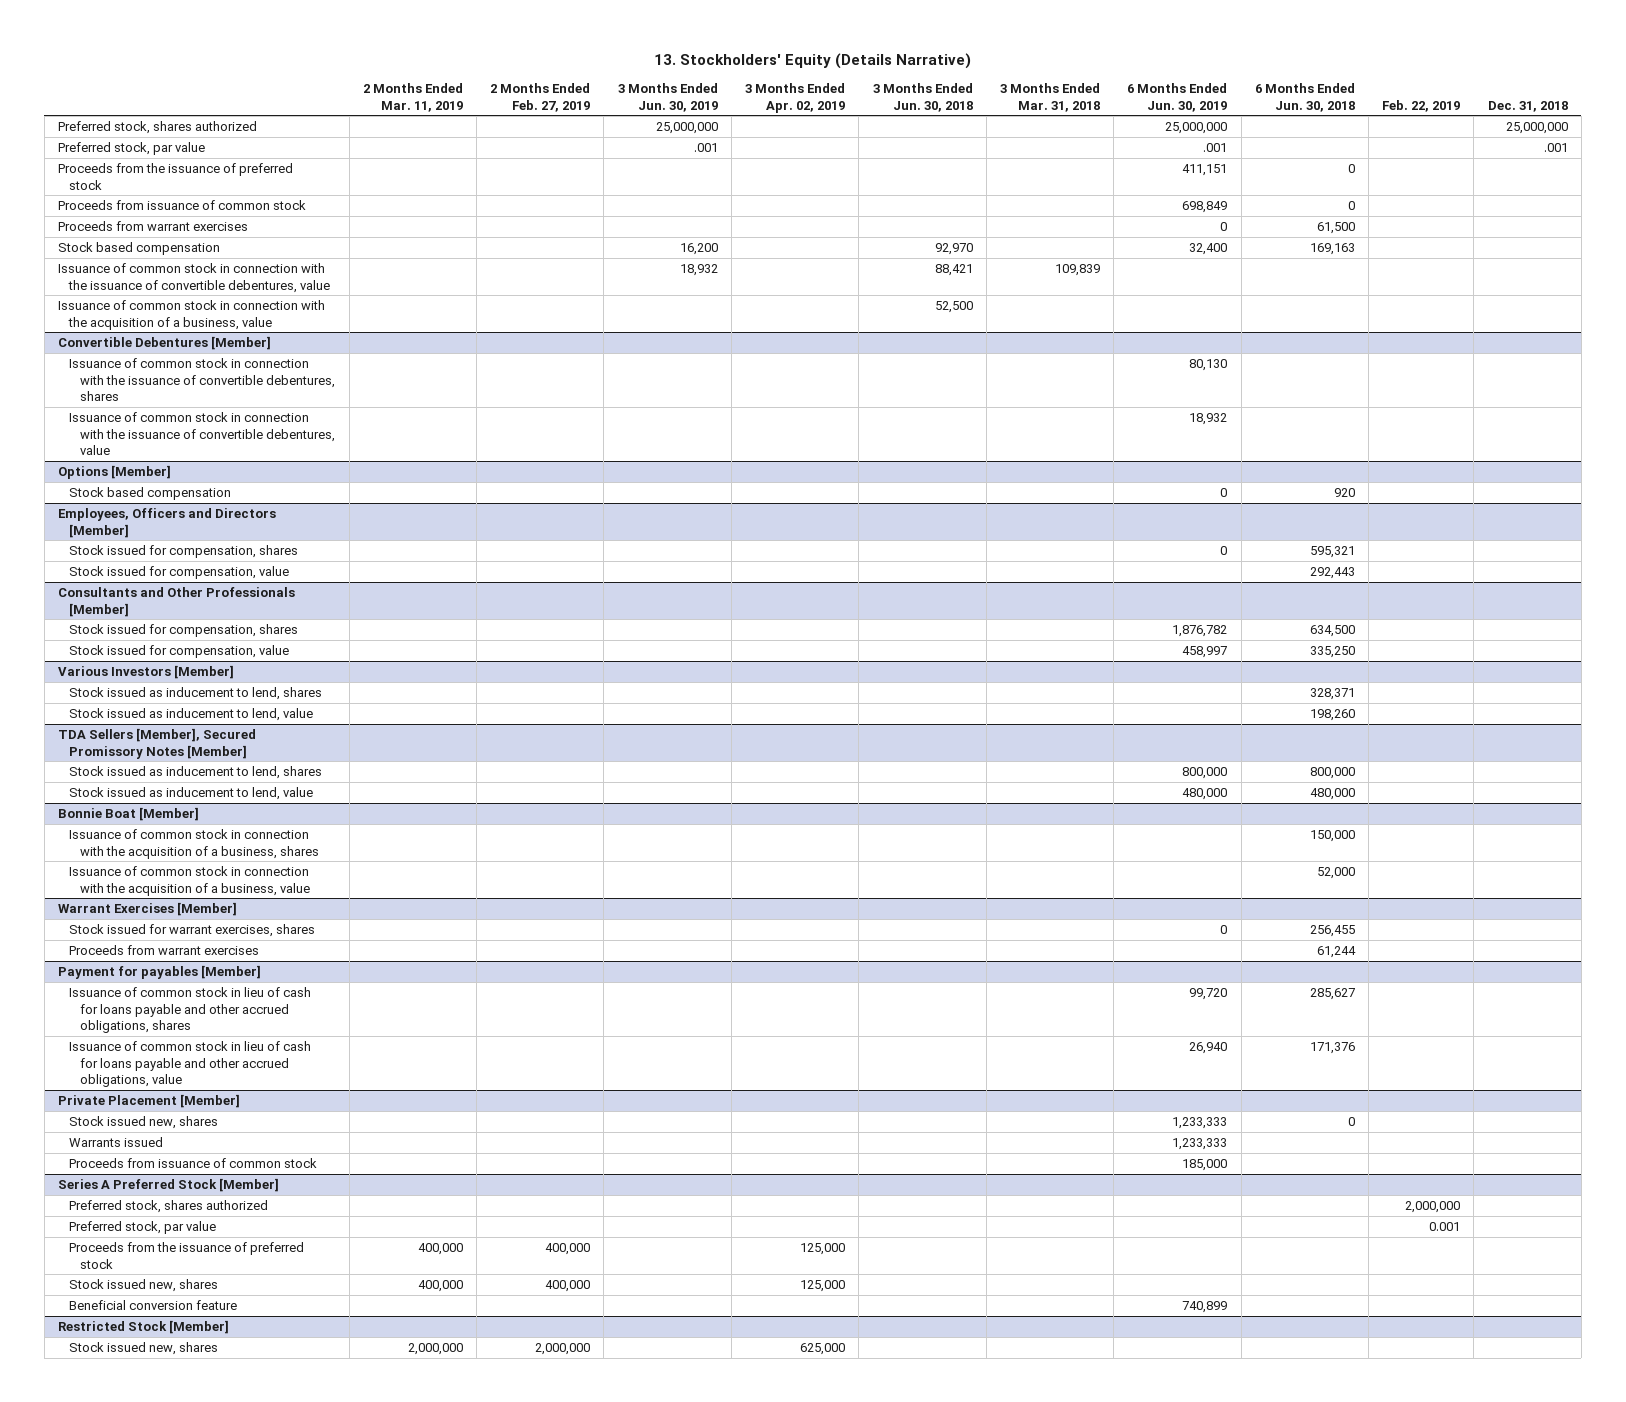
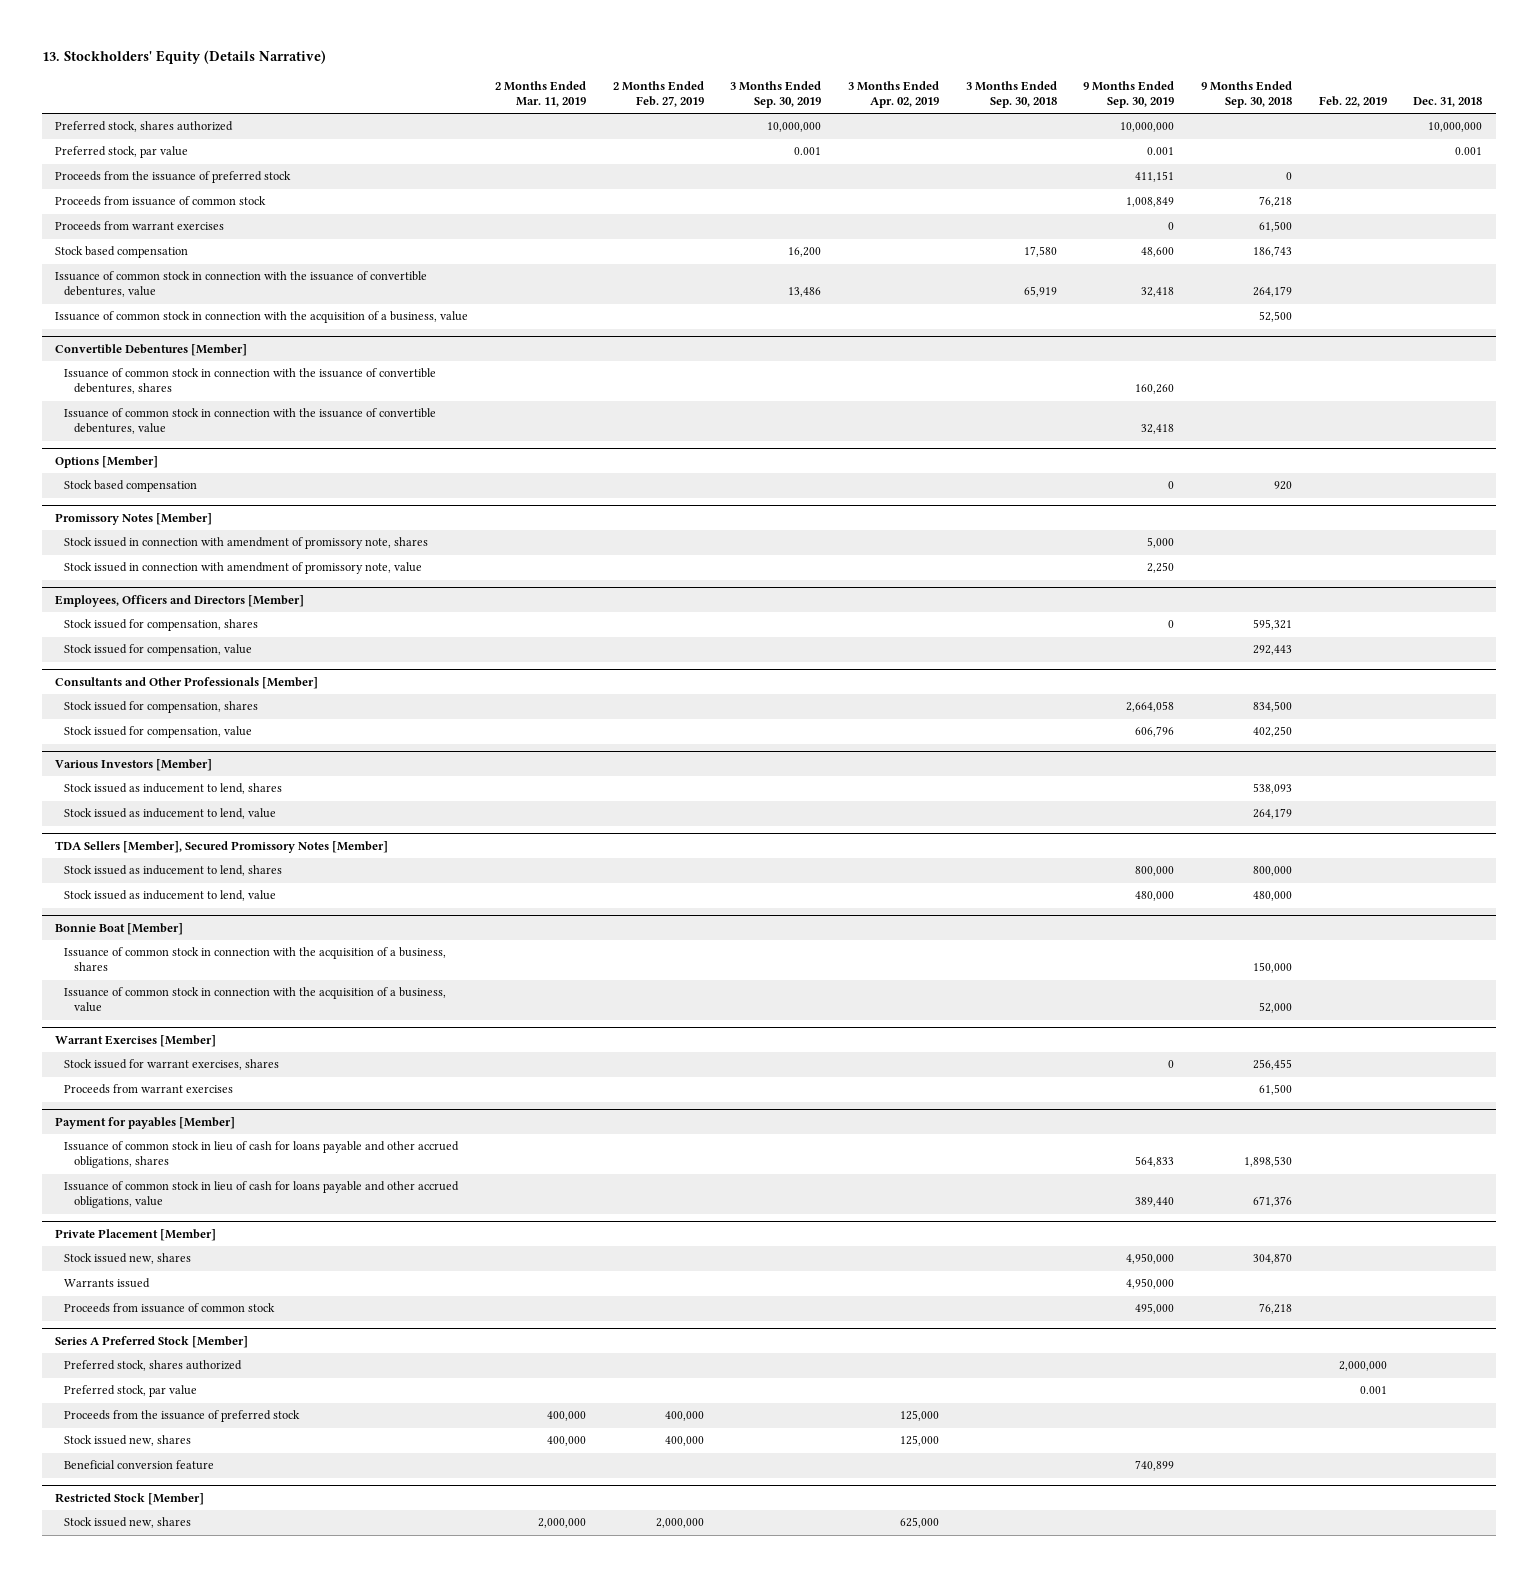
[617,82,718,112] 3 Months Ended Jun. 30, 2019 -> none
[872,82,973,112] 3 Months Ended Jun. 30, 2018 -> none
[999,82,1100,112] 3 Months Ended Mar. 31, 2018 -> none
[1127,82,1228,112] 6 Months Ended Jun. 30, 2019 -> none
[1254,82,1355,112] 6 Months Ended Jun. 30, 2018 -> none
none -> [730,81,822,109] 3 Months Ended Sep. 30, 2019
none -> [965,81,1057,109] 3 Months Ended Sep. 30, 2018
none -> [1083,81,1175,109] 9 Months Ended Sep. 30, 2019
none -> [1200,81,1292,109] 9 Months Ended Sep. 30, 2018
[1505,122,1568,135] 25,000,000 -> [1428,122,1483,133] 10,000,000
[1543,143,1568,153] .001 -> [1455,147,1483,156] 0.001
none -> [55,512,213,525] Promissory Notes [Member]
none -> [64,537,429,550] Stock issued in connection with amendment of promissory note, shares
none -> [64,562,423,575] Stock issued in connection with amendment of promissory note, value

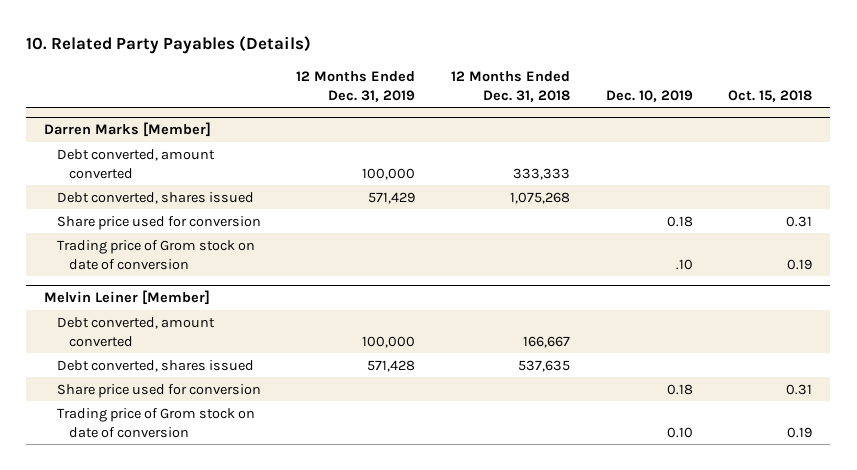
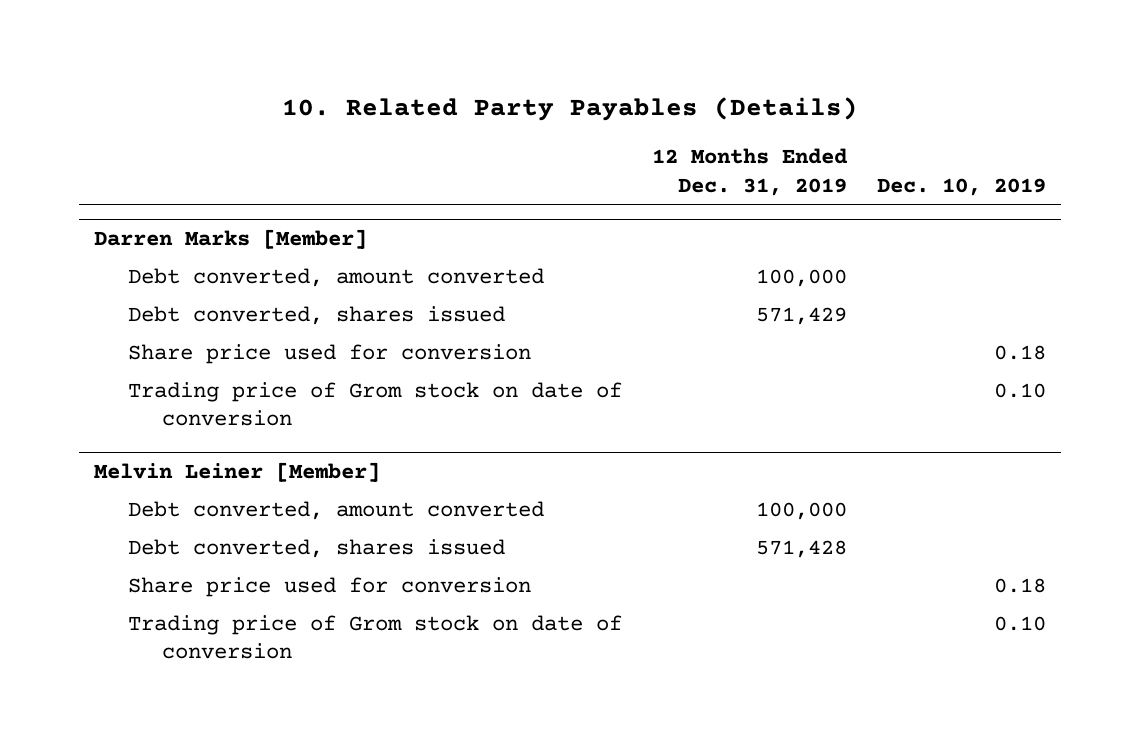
[450,70,570,102] 12 Months Ended Dec. 31, 2018 -> none
[728,89,813,102] Oct. 15, 2018 -> none
[675,258,693,270] .10 -> [993,382,1046,398] 0.10

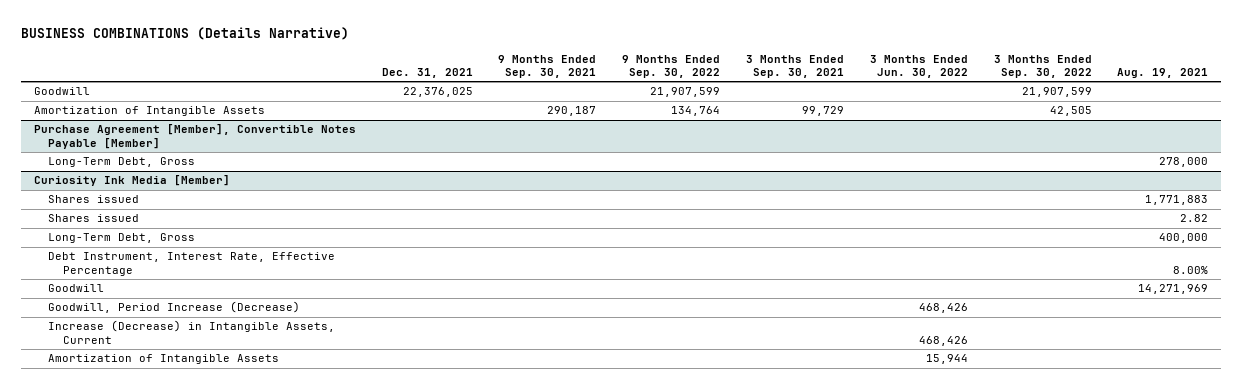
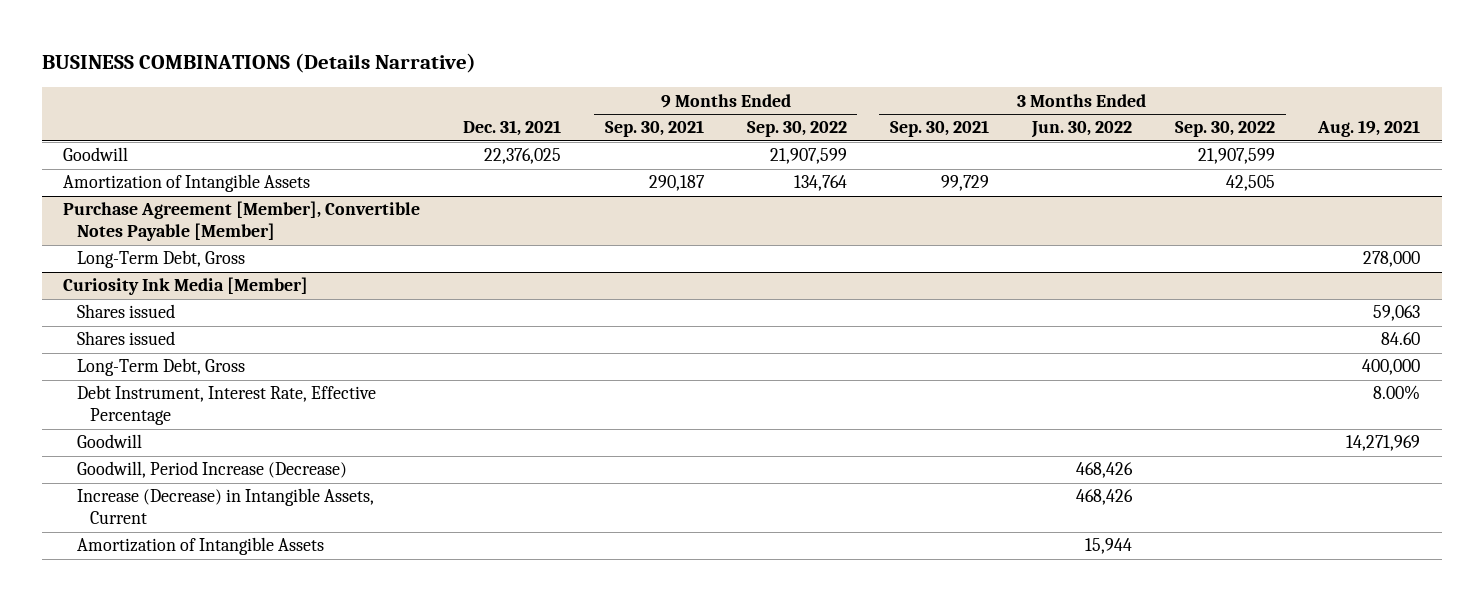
[1145,195,1209,206] 1,771,883 -> [1372,305,1420,322] 59,063
[1180,214,1209,223] 2.82 -> [1380,332,1420,346] 84.60

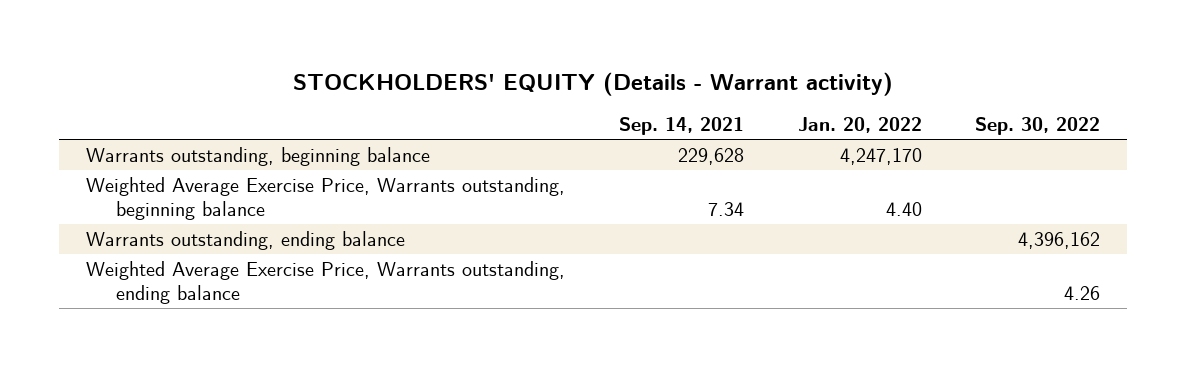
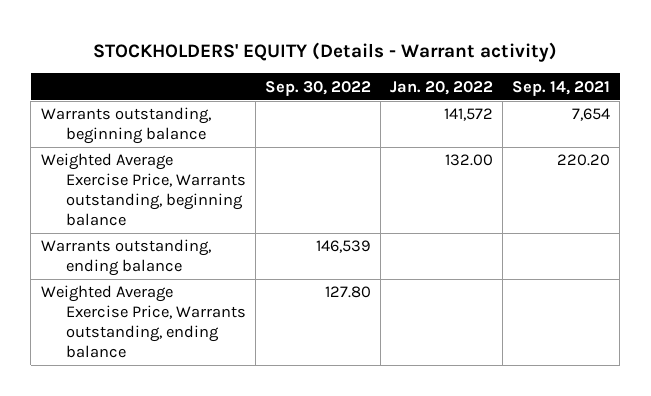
[677,147,744,165] 229,628 -> [572,108,611,122] 7,654
[839,147,922,165] 4,247,170 -> [444,108,494,122] 141,572
[707,202,744,217] 7.34 -> [557,154,611,167] 220.20
[885,202,922,217] 4.40 -> [445,154,494,167] 132.00
[1018,231,1101,249] 4,396,162 -> [315,240,371,254] 146,539
[1064,286,1101,301] 4.26 -> [324,286,371,299] 127.80

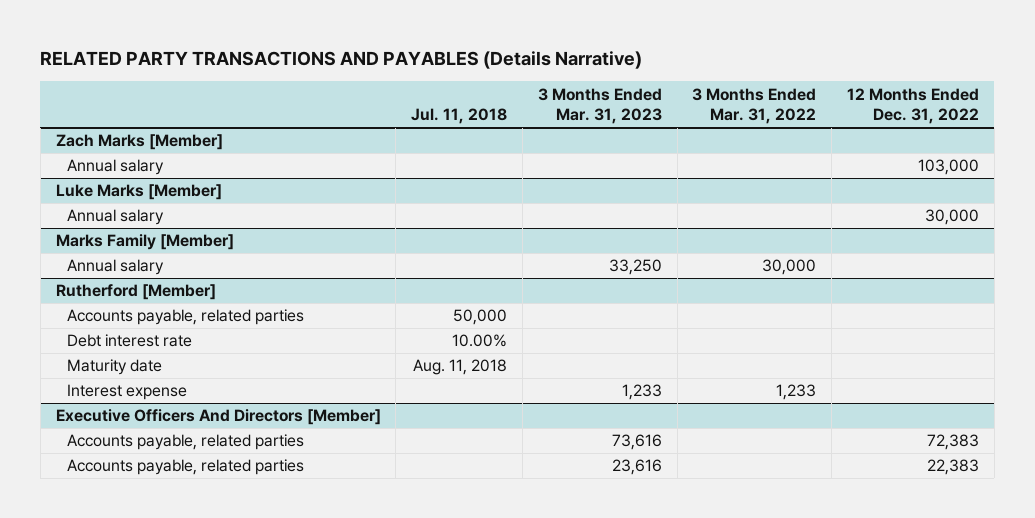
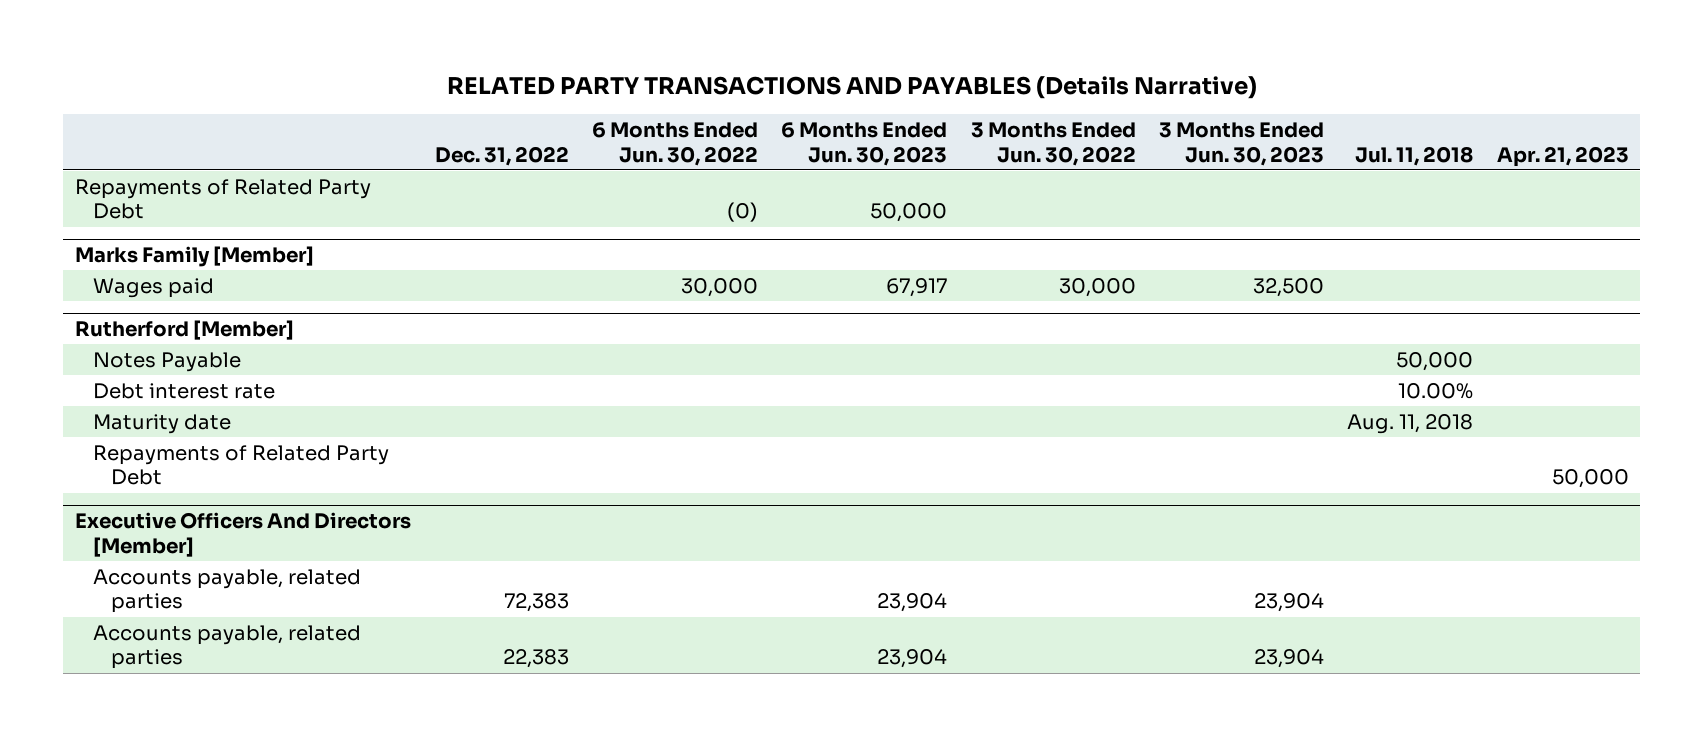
[537,87,662,125] 3 Months Ended Mar. 31, 2023 -> none
[692,87,817,125] 3 Months Ended Mar. 31, 2022 -> none
[847,87,980,125] 12 Months Ended Dec. 31, 2022 -> none
none -> [434,145,569,166] Dec. 31, 2022
none -> [591,121,758,166] 6 Months Ended Jun. 30, 2022
none -> [781,121,948,166] 6 Months Ended Jun. 30, 2023
none -> [970,121,1136,166] 3 Months Ended Jun. 30, 2022
none -> [1158,121,1324,166] 3 Months Ended Jun. 30, 2023
none -> [1496,145,1629,167] Apr. 21, 2023
[55,134,223,151] Zach Marks [Member] -> none
[67,159,165,176] Annual salary -> none
[55,184,222,201] Luke Marks [Member] -> none
[67,209,165,226] Annual salary -> none
none -> [75,178,372,220] Repayments of Related Party Debt
[67,259,165,276] Annual salary -> [93,277,215,298] Wages paid
[67,309,305,326] Accounts payable, related parties -> [93,351,242,372] Notes Payable
[67,384,188,401] Interest expense -> none
none -> [93,444,390,486] Repayments of Related Party Debt

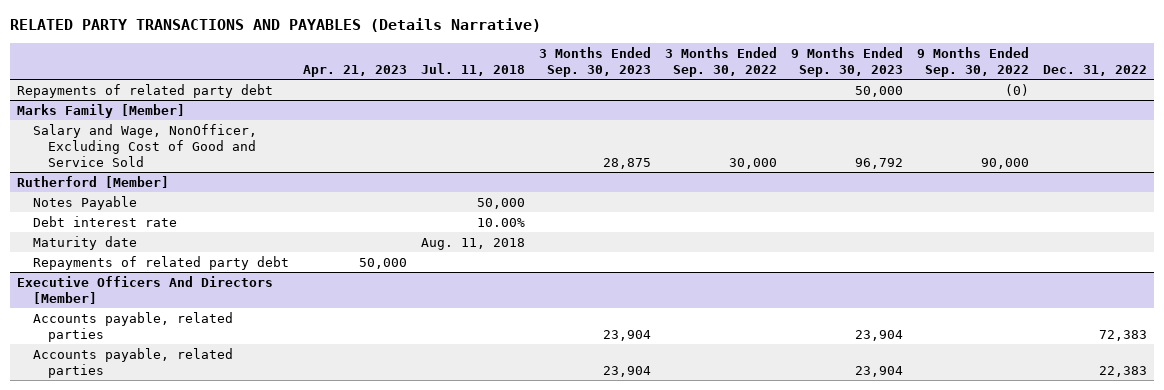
[591,121,758,166] 6 Months Ended Jun. 30, 2022 -> none
[781,121,948,166] 6 Months Ended Jun. 30, 2023 -> none
[970,121,1136,166] 3 Months Ended Jun. 30, 2022 -> none
[1158,121,1324,166] 3 Months Ended Jun. 30, 2023 -> none
none -> [538,46,651,77] 3 Months Ended Sep. 30, 2023
none -> [664,46,777,77] 3 Months Ended Sep. 30, 2022
none -> [790,46,903,77] 9 Months Ended Sep. 30, 2023
none -> [916,46,1029,77] 9 Months Ended Sep. 30, 2022
[75,178,372,220] Repayments of Related Party Debt -> [17,83,274,98] Repayments of related party debt
[93,277,215,298] Wages paid -> [32,123,257,168] Salary and Wage, NonOfficer, Excluding Cost of Good and Service Sold
[93,444,390,486] Repayments of Related Party Debt -> [32,255,289,270] Repayments of related party debt

